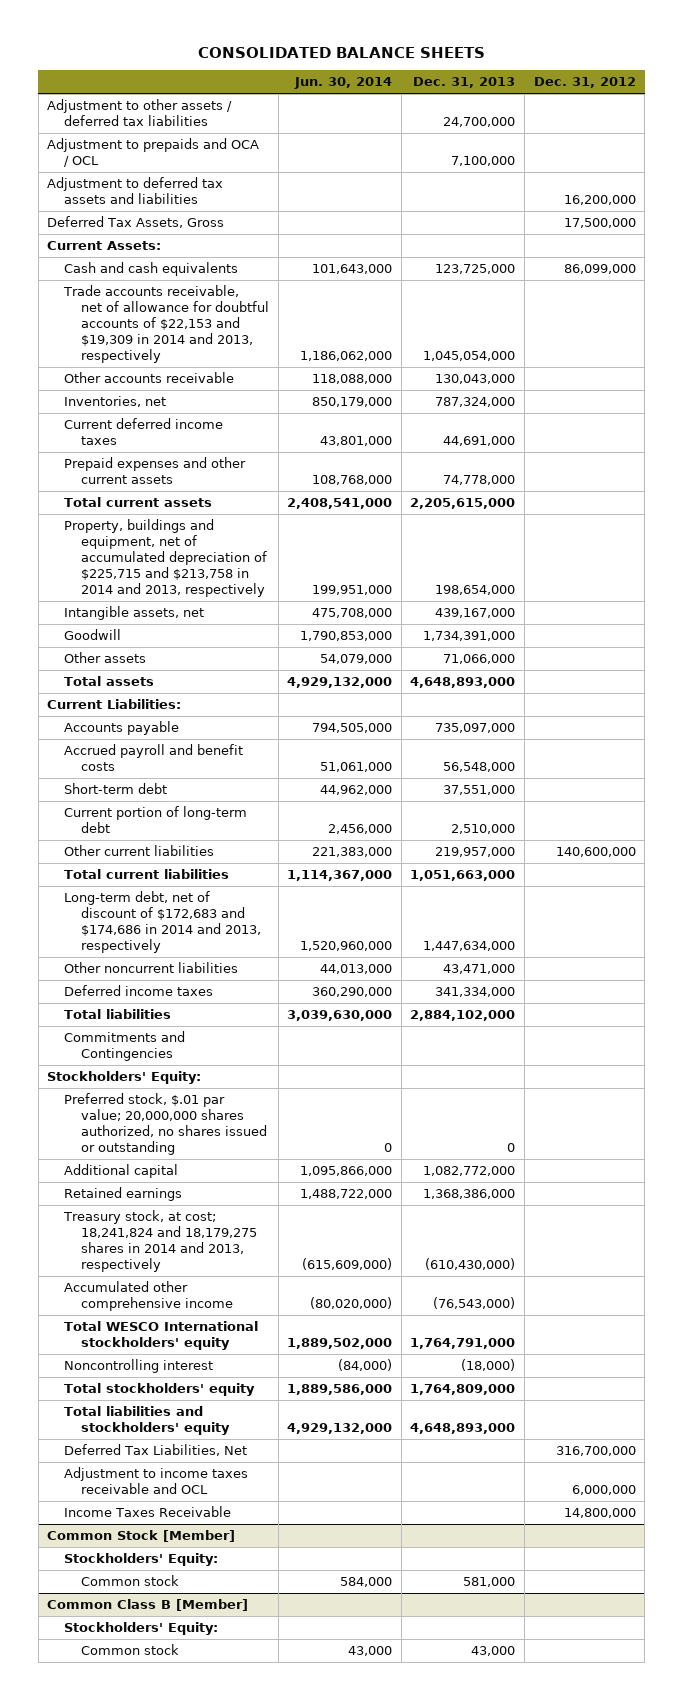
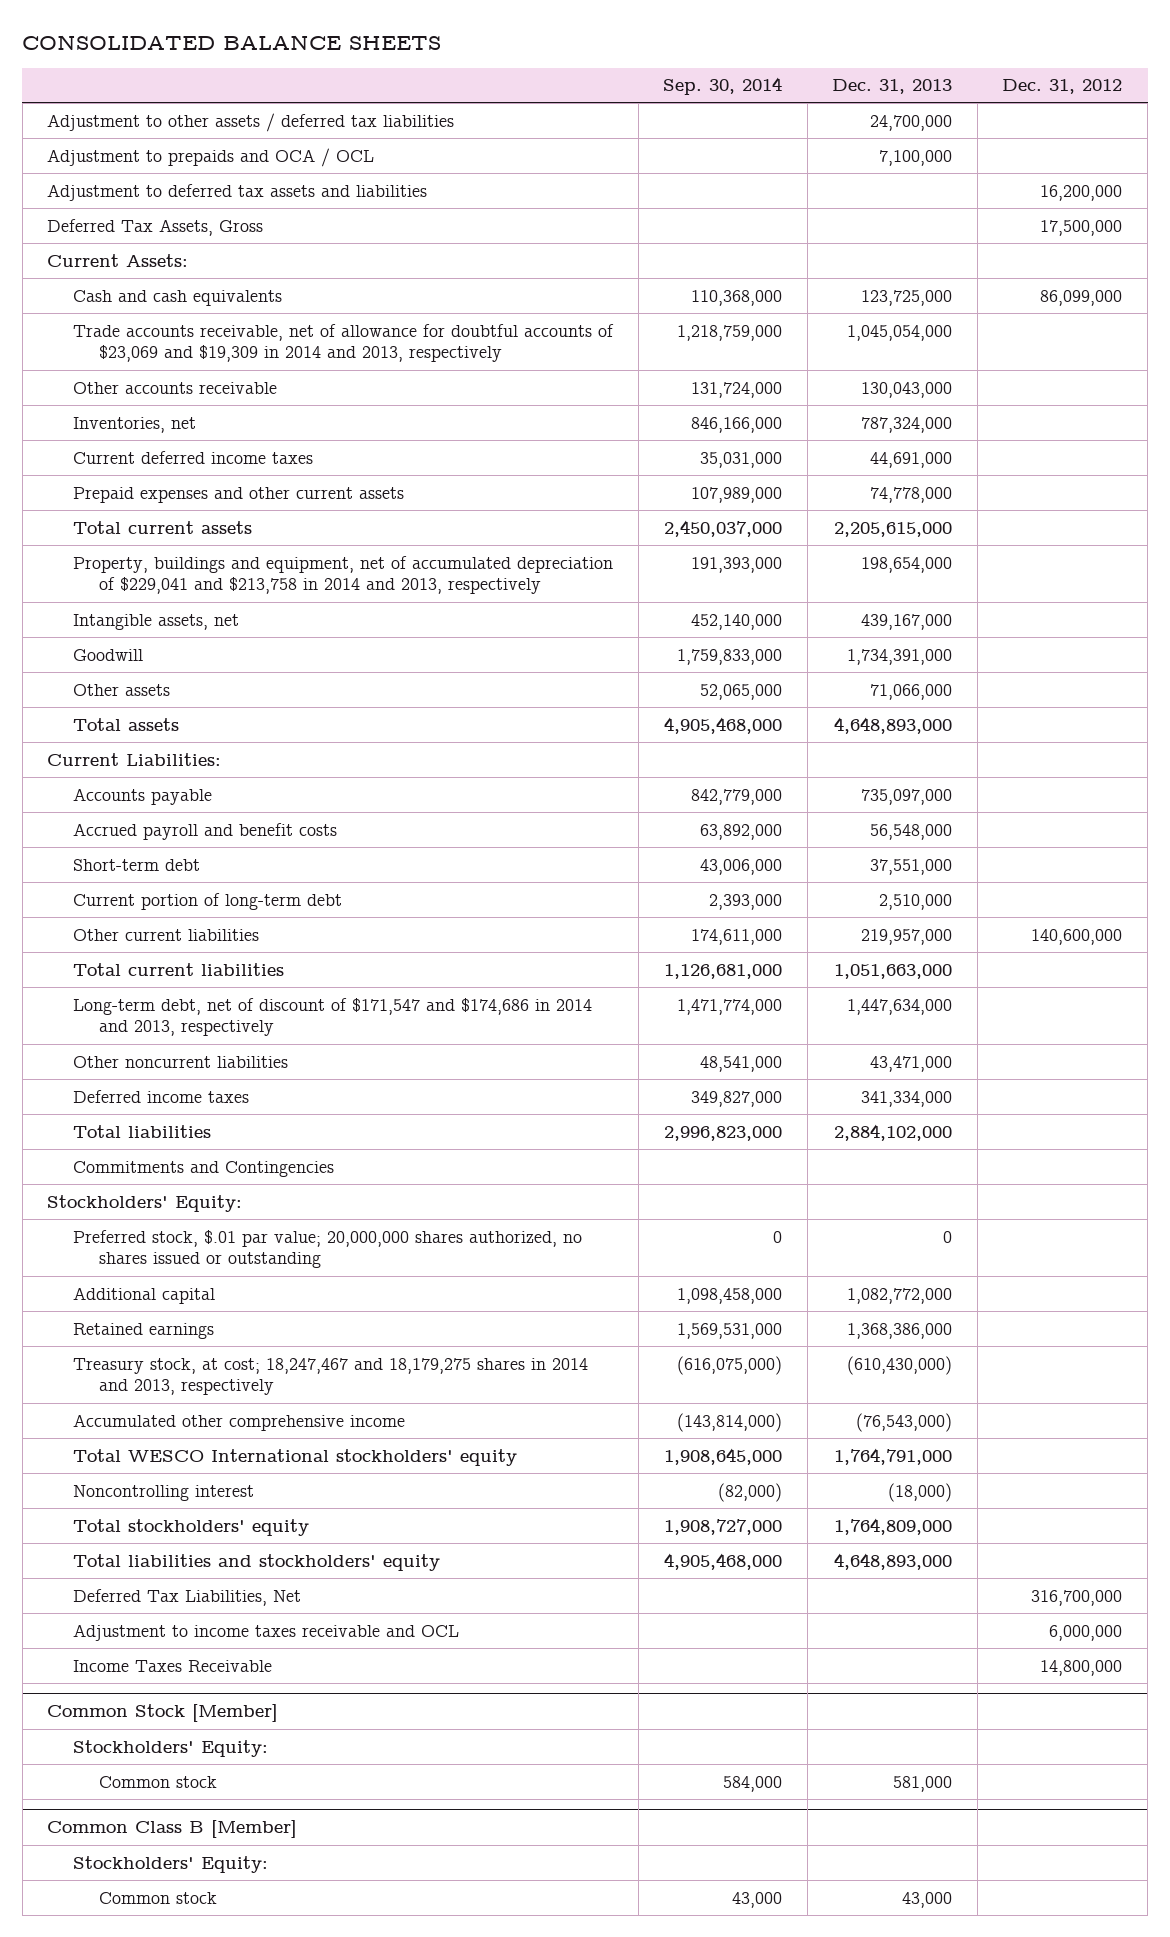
[294,77,393,90] Jun. 30, 2014 -> none
none -> [663,77,783,96] Sep. 30, 2014
[63,285,270,364] Trade accounts receivable, net of allowance for doubtful accounts of $22,153 and $19,309 in 2014 and 2013, respectively -> [73,323,615,363] Trade accounts receivable, net of allowance for doubtful accounts of $23,069 and $19,309 in 2014 and 2013, respectively
[64,519,268,598] Property, buildings and equipment, net of accumulated depreciation of $225,715 and $213,758 in 2014 and 2013, respectively -> [73,555,614,595] Property, buildings and equipment, net of accumulated depreciation of $229,041 and $213,758 in 2014 and 2013, respectively
[64,891,262,954] Long-term debt, net of discount of $172,683 and $174,686 in 2014 and 2013, respectively -> [73,997,593,1037] Long-term debt, net of discount of $171,547 and $174,686 in 2014 and 2013, respectively
[63,1210,258,1273] Treasury stock, at cost; 18,241,824 and 18,179,275 shares in 2014 and 2013, respectively -> [73,1357,589,1396] Treasury stock, at cost; 18,247,467 and 18,179,275 shares in 2014 and 2013, respectively

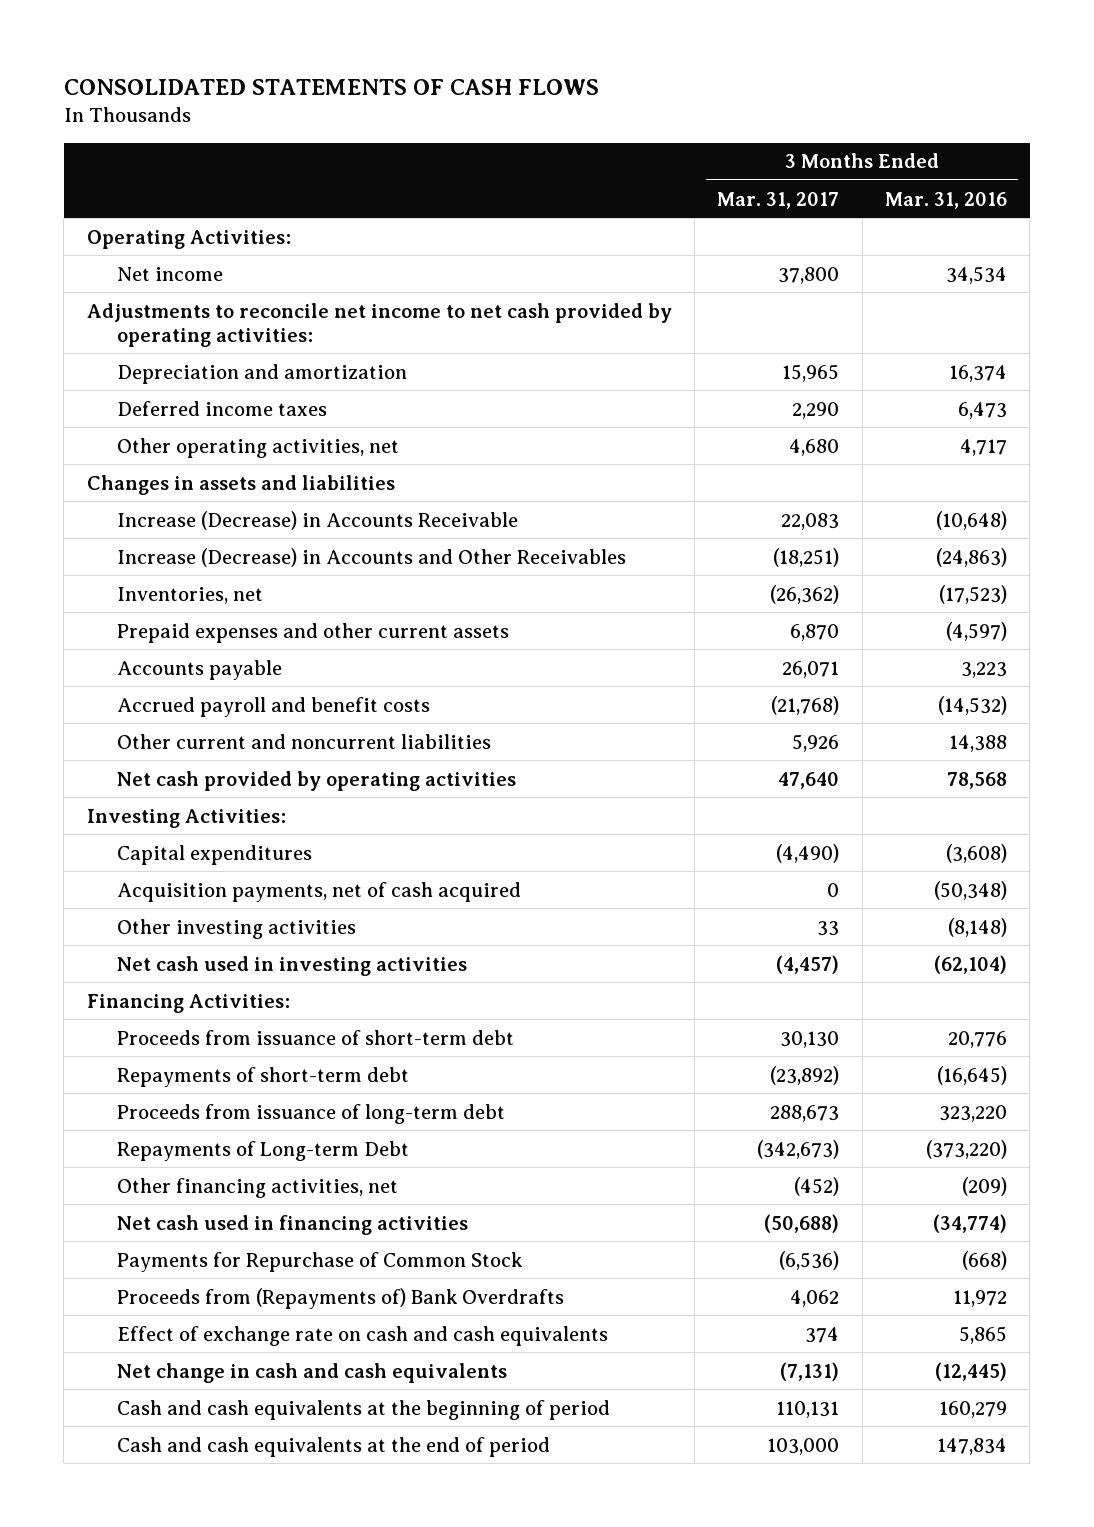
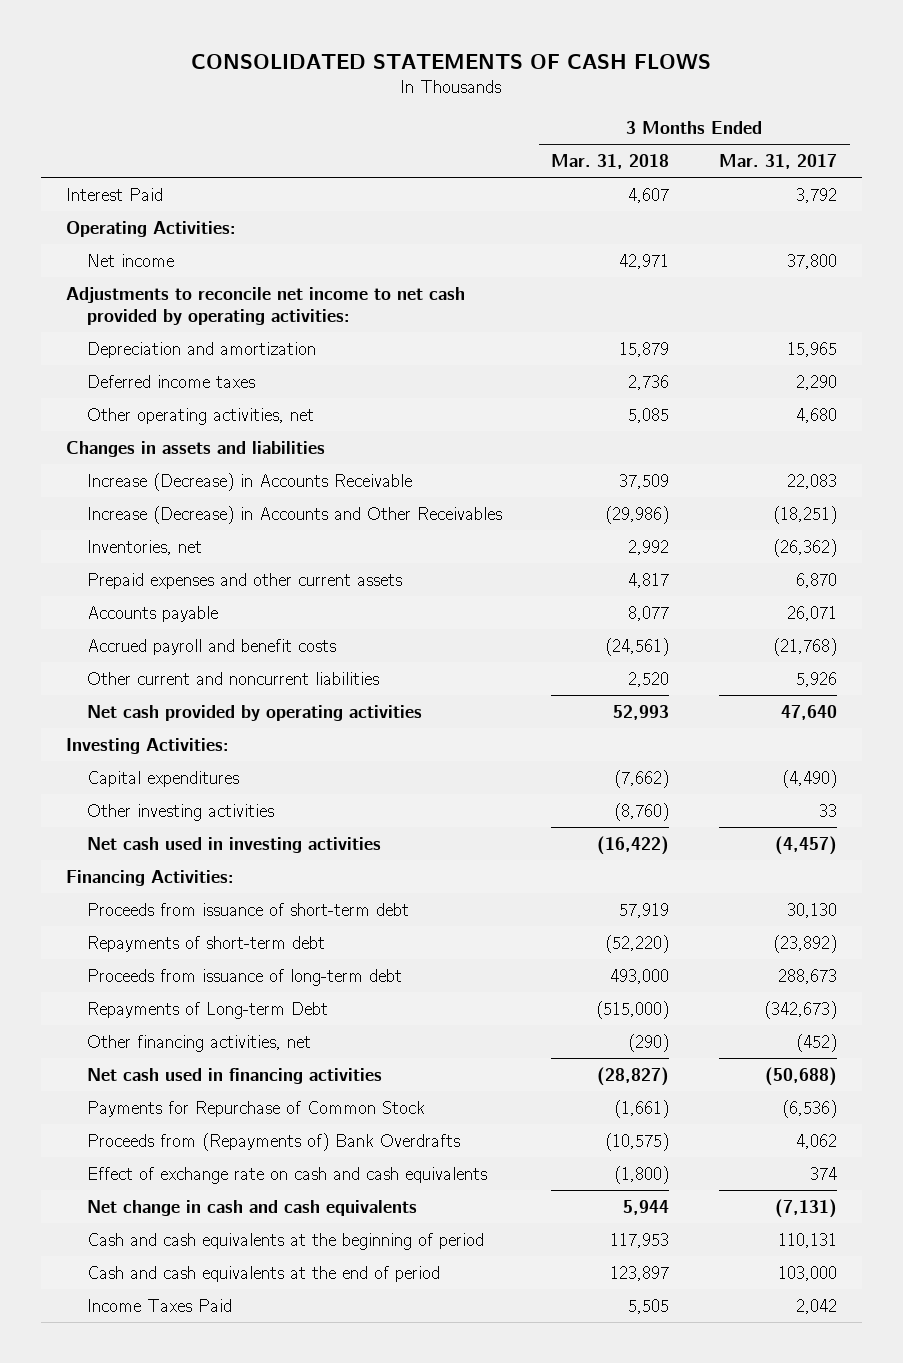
[884,191,1007,209] Mar. 31, 2016 -> none
none -> [551,154,670,170] Mar. 31, 2018
none -> [65,187,163,201] Interest Paid
[116,881,521,902] Acquisition payments, net of cash acquired -> none
none -> [86,1298,232,1312] Income Taxes Paid

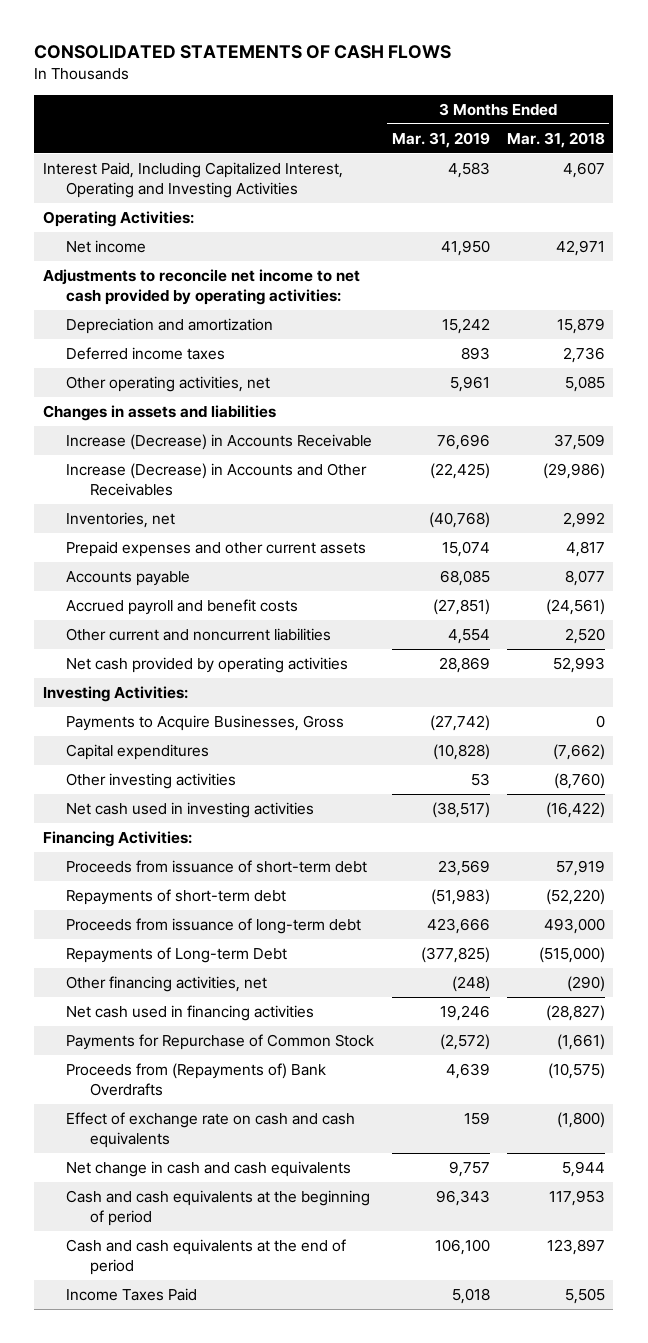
[719,154,838,170] Mar. 31, 2017 -> none
none -> [391,131,490,148] Mar. 31, 2019
[65,187,163,201] Interest Paid -> [42,161,343,198] Interest Paid, Including Capitalized Interest, Operating and Investing Activities
none -> [66,714,345,731] Payments to Acquire Businesses, Gross

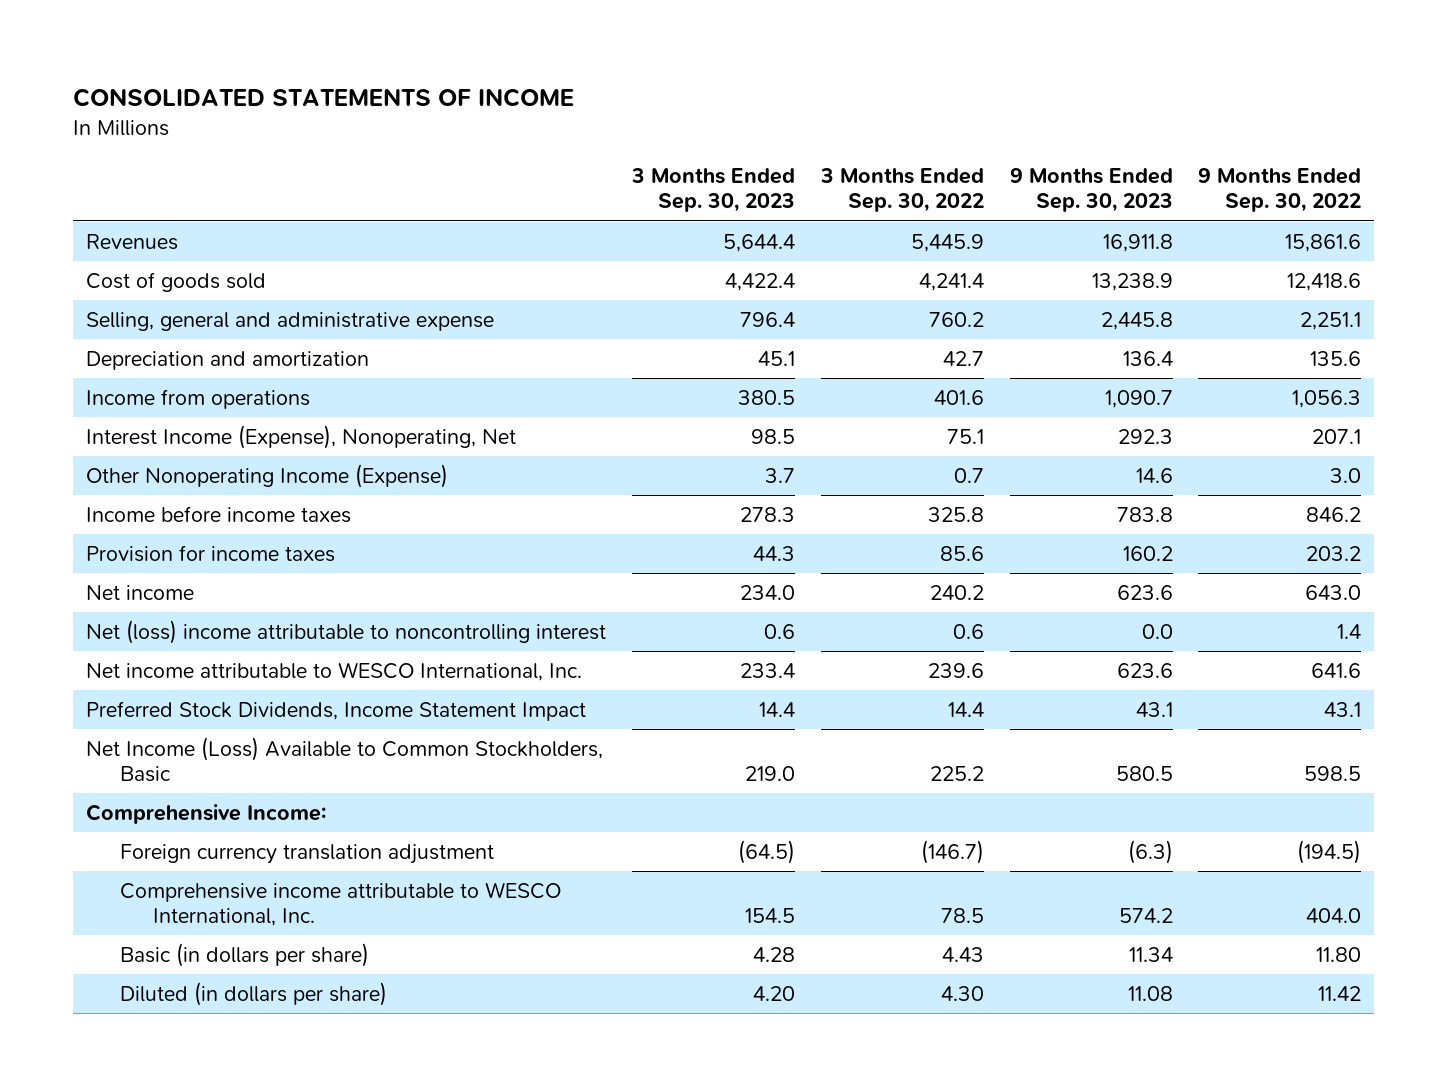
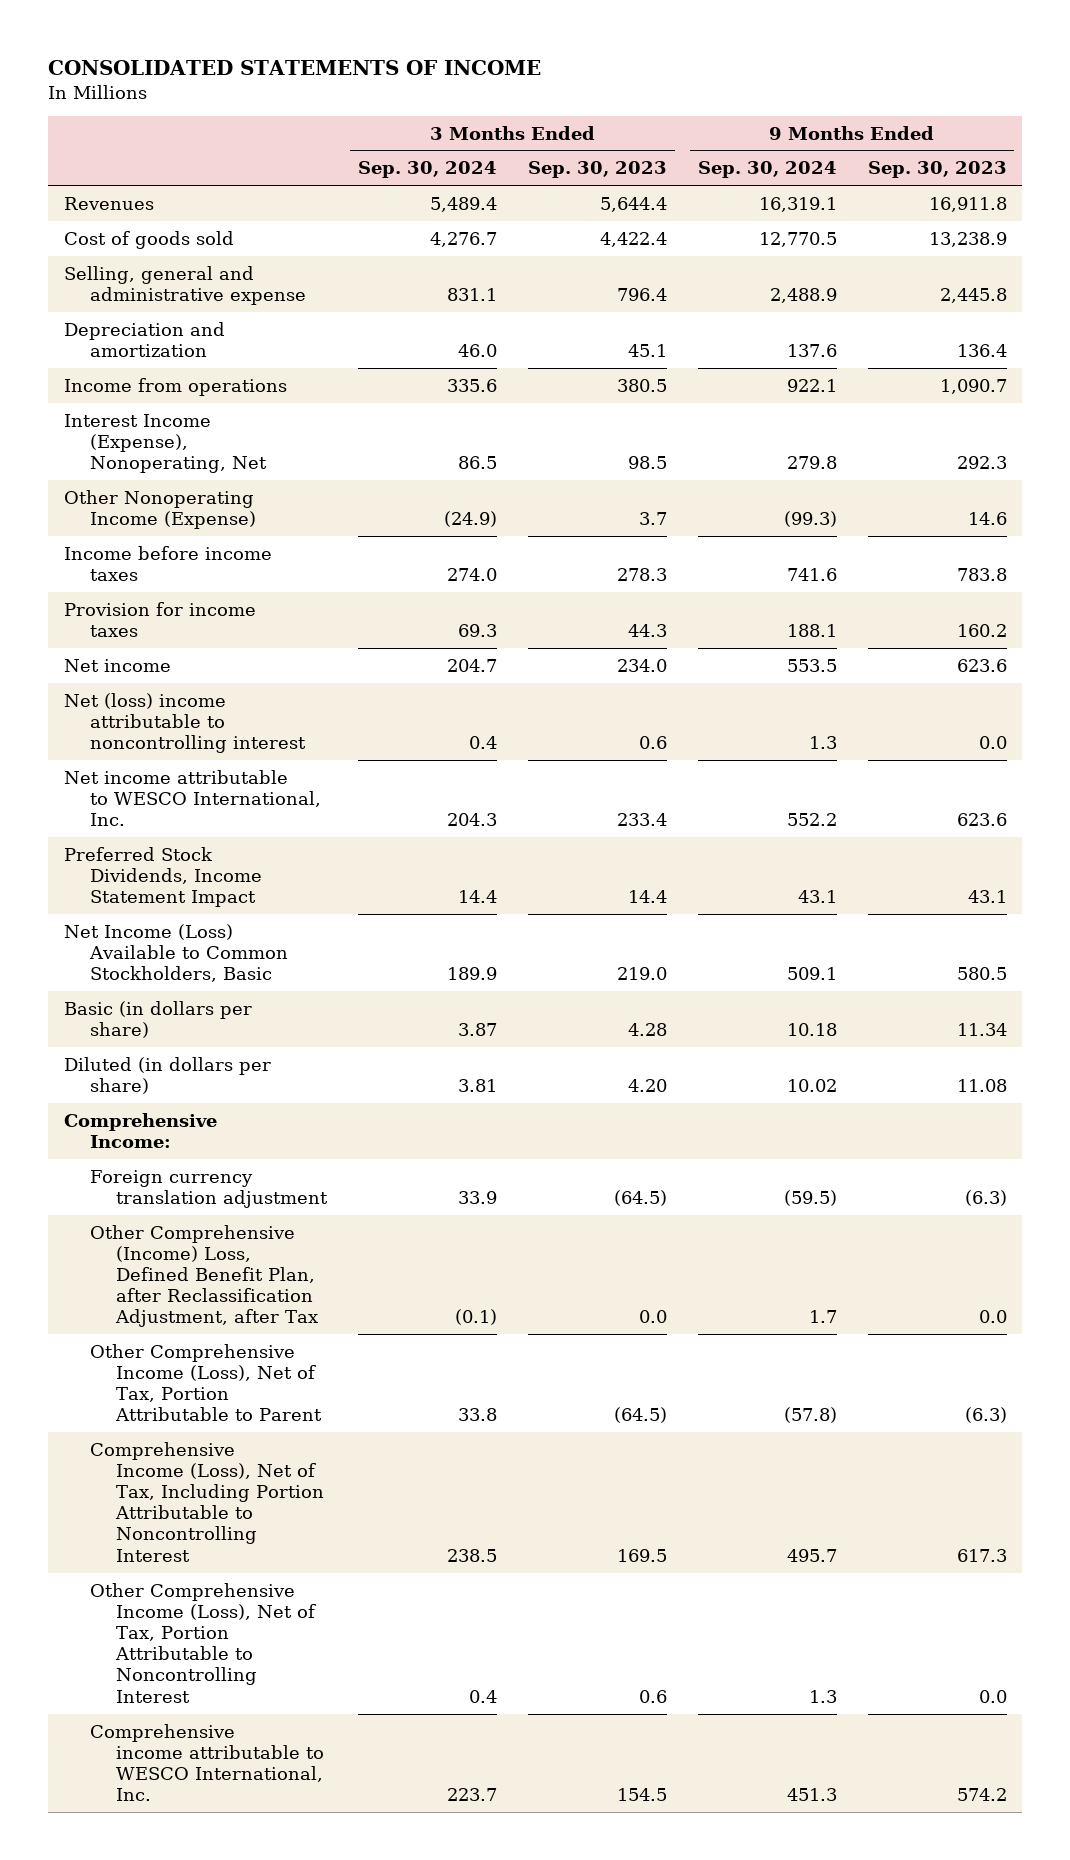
[819,167,984,213] 3 Months Ended Sep. 30, 2022 -> none
[1198,167,1362,213] 9 Months Ended Sep. 30, 2022 -> none
none -> [358,161,498,179] Sep. 30, 2024
none -> [697,161,837,179] Sep. 30, 2024
[119,942,369,967] Basic (in dollars per share) -> [63,1000,252,1038] Basic (in dollars per share)
[119,981,387,1006] Diluted (in dollars per share) -> [63,1056,271,1094] Diluted (in dollars per share)
none -> [90,1224,319,1328] Other Comprehensive (Income) Loss, Defined Benefit Plan, after Reclassification Adjustment, after Tax
none -> [90,1343,323,1422] Other Comprehensive Income (Loss), Net of Tax, Portion Attributable to Parent
none -> [90,1441,325,1562] Comprehensive Income (Loss), Net of Tax, Including Portion Attributable to Noncontrolling Interest
none -> [90,1582,317,1703] Other Comprehensive Income (Loss), Net of Tax, Portion Attributable to Noncontrolling Interest

